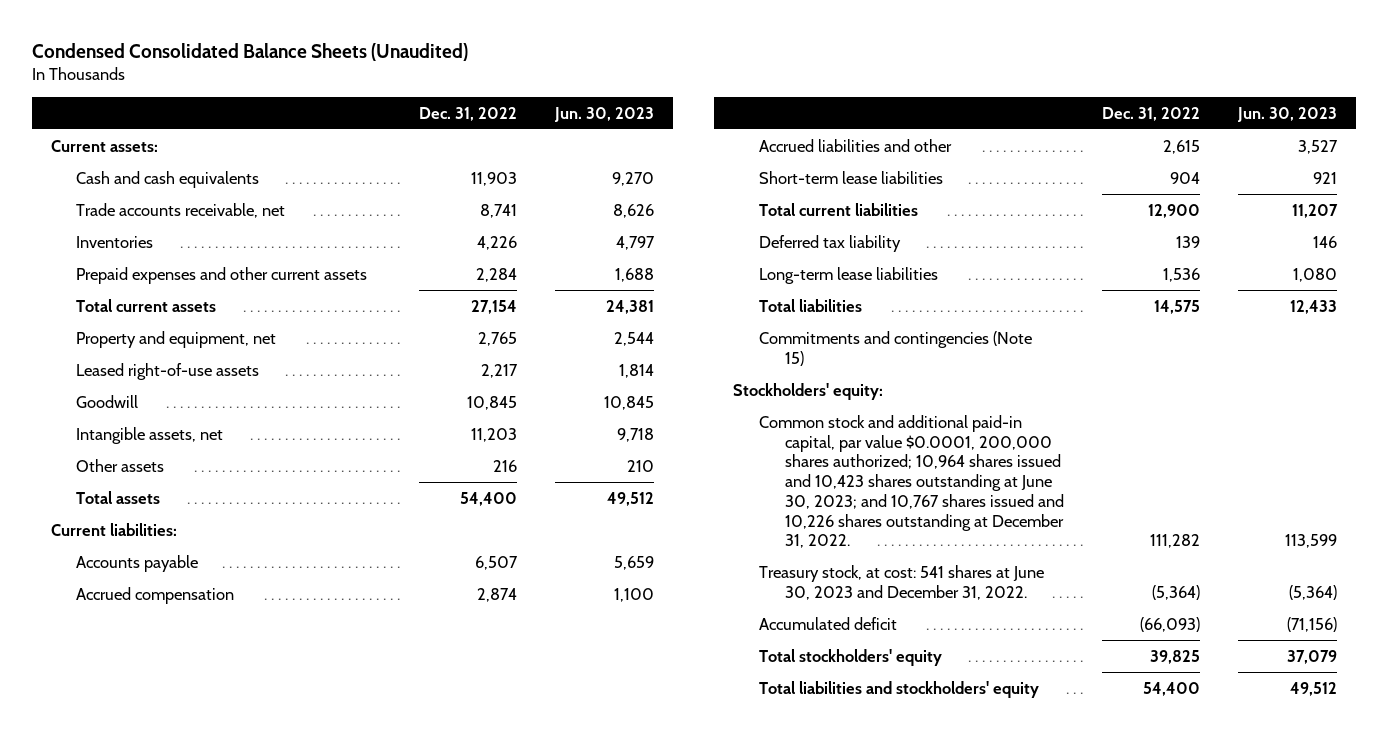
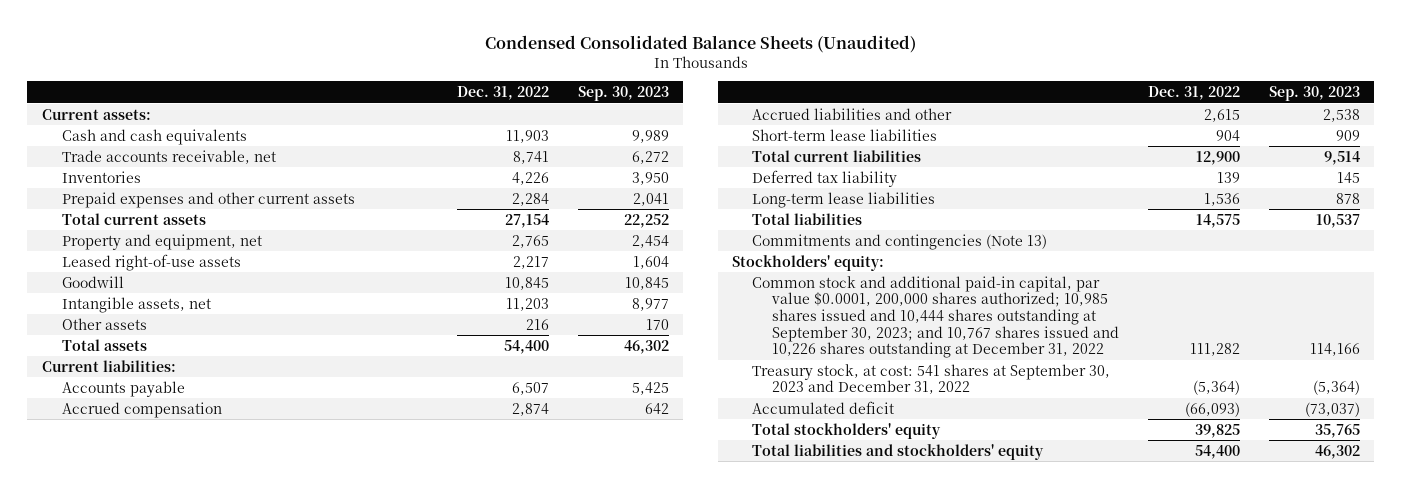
[553,106,654,122] Jun. 30, 2023 -> none
none -> [577,86,669,102] Sep. 30, 2023
[759,330,1033,366] Commitments and contingencies (Note 15) -> [752,233,1048,250] Commitments and contingencies (Note 13)
[759,414,1064,549] Common stock and additional paid-in capital, par value $0.0001, 200,000 shares authorized; 10,964 shares issued and 10,423 shares outstanding at June 30, 2023; and 10,767 shares issued and 10,226 shares outstanding at December 31, 2022. -> [752,275,1119,359] Common stock and additional paid-in capital, par value $0.0001, 200,000 shares authorized; 10,985 shares issued and 10,444 shares outstanding at September 30, 2023; and 10,767 shares issued and 10,226 shares outstanding at December 31, 2022
[759,564,1045,600] Treasury stock, at cost: 541 shares at June 30, 2023 and December 31, 2022. -> [752,363,1111,395] Treasury stock, at cost: 541 shares at September 30, 2023 and December 31, 2022

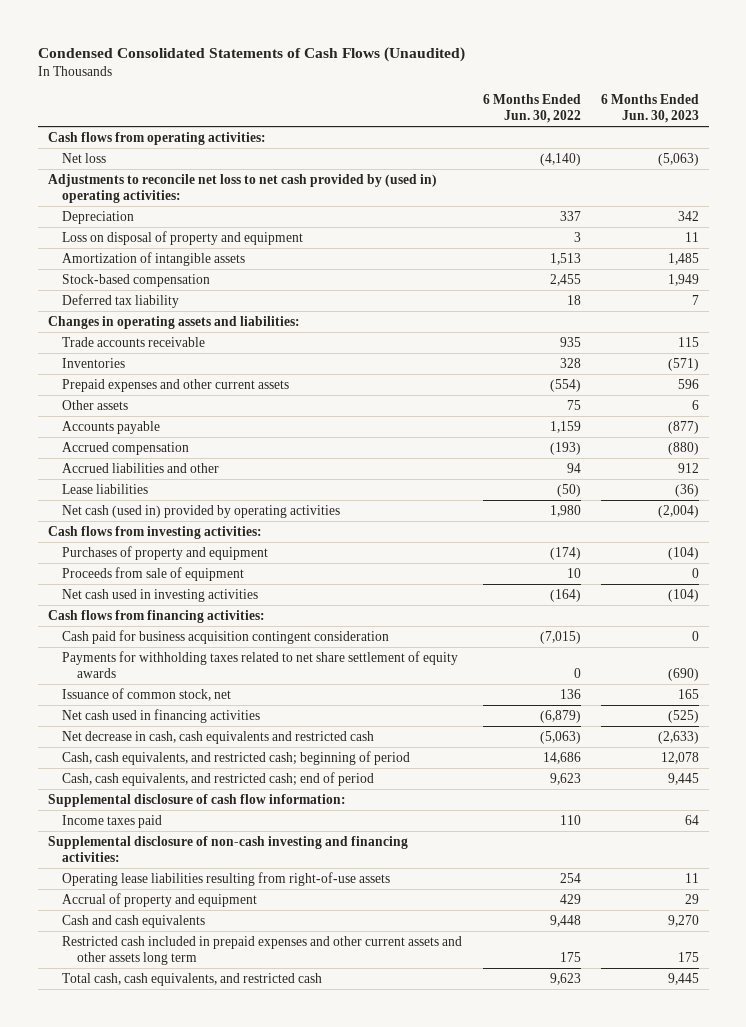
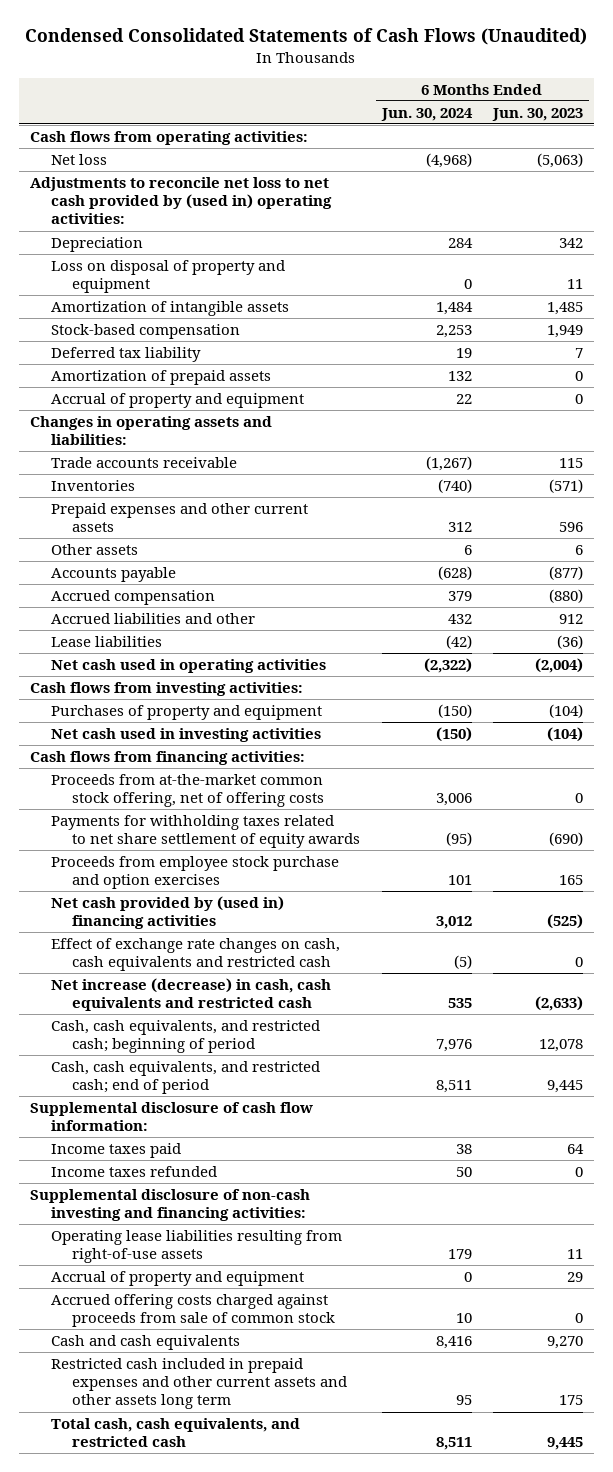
[482,94,581,124] 6 Months Ended Jun. 30, 2022 -> none
none -> [380,107,473,121] Jun. 30, 2024
none -> [50,369,271,385] Amortization of prepaid assets
none -> [50,392,304,408] Accrual of property and equipment
[62,504,341,518] Net cash (used in) provided by operating activities -> [50,658,326,673] Net cash used in operating activities
[62,566,245,581] Proceeds from sale of equipment -> none
[62,629,390,644] Cash paid for business acquisition contingent consideration -> none
none -> [50,773,324,808] Proceeds from at-the-market common stock offering, net of offering costs
[62,687,232,701] Issuance of common stock, net -> [50,855,339,890] Proceeds from employee stock purchase and option exercises
[62,708,261,723] Net cash used in financing activities -> [50,895,284,930] Net cash provided by (used in) financing activities
none -> [50,937,340,972] Effect of exchange rate changes on cash, cash equivalents and restricted cash
[62,730,375,744] Net decrease in cash, cash equivalents and restricted cash -> [50,977,331,1012] Net increase (decrease) in cash, cash equivalents and restricted cash
none -> [50,1165,217,1177] Income taxes refunded
none -> [50,1293,335,1328] Accrued offering costs charged against proceeds from sale of common stock

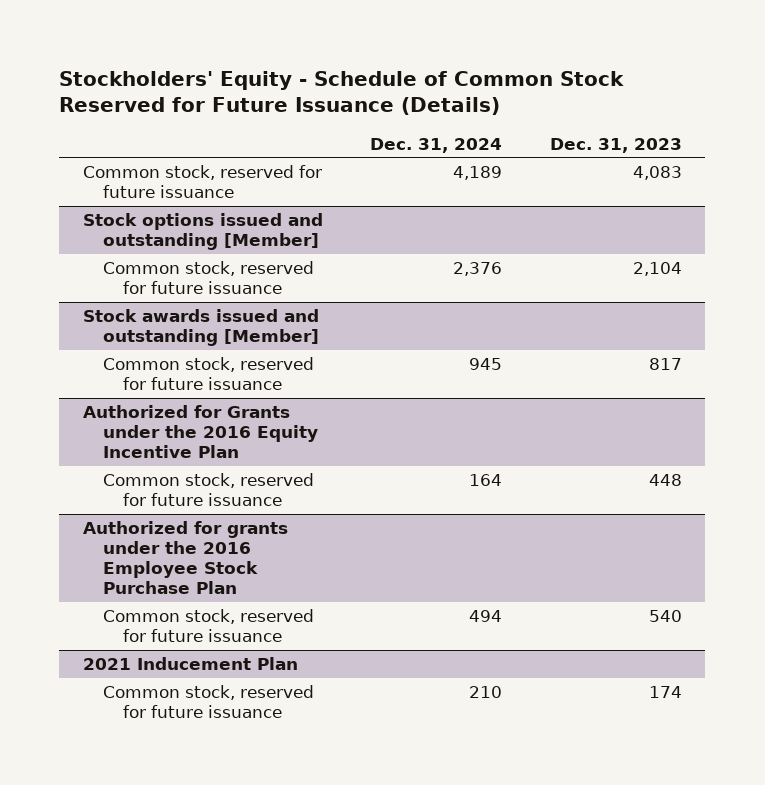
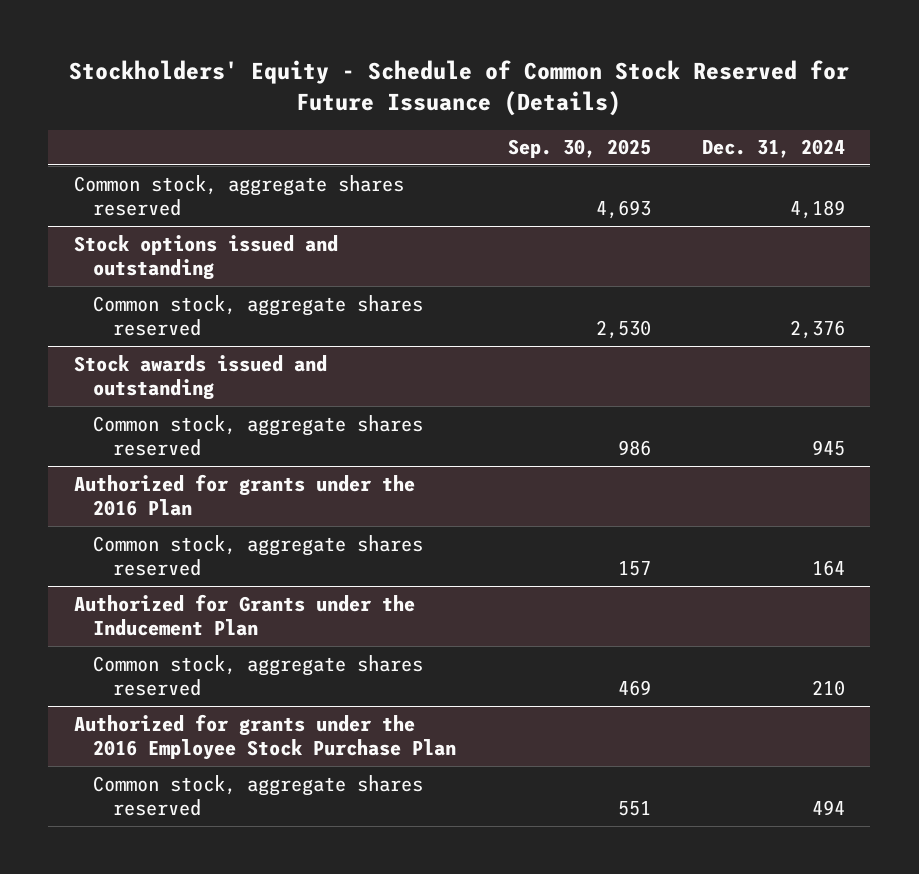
[549,137,682,153] Dec. 31, 2023 -> none
none -> [507,139,651,159] Sep. 30, 2025
[82,165,322,199] Common stock, reserved for future issuance -> [74,174,405,217] Common stock, aggregate shares reserved
[82,213,323,251] Stock options issued and outstanding [Member] -> [74,234,339,281] Stock options issued and outstanding
[102,261,314,295] Common stock, reserved for future issuance -> [93,294,424,337] Common stock, aggregate shares reserved
[82,309,319,347] Stock awards issued and outstanding [Member] -> [74,354,328,401] Stock awards issued and outstanding
[102,357,314,391] Common stock, reserved for future issuance -> [93,414,424,457] Common stock, aggregate shares reserved
[82,405,318,459] Authorized for Grants under the 2016 Equity Incentive Plan -> [74,473,416,517] Authorized for grants under the 2016 Plan
[102,473,314,507] Common stock, reserved for future issuance -> [93,534,424,577] Common stock, aggregate shares reserved
none -> [74,593,416,637] Authorized for Grants under the Inducement Plan
none -> [93,654,424,697] Common stock, aggregate shares reserved
[82,657,298,671] 2021 Inducement Plan -> none
[102,685,314,719] Common stock, reserved for future issuance -> none
[102,609,314,643] Common stock, reserved for future issuance -> [93,774,424,817] Common stock, aggregate shares reserved

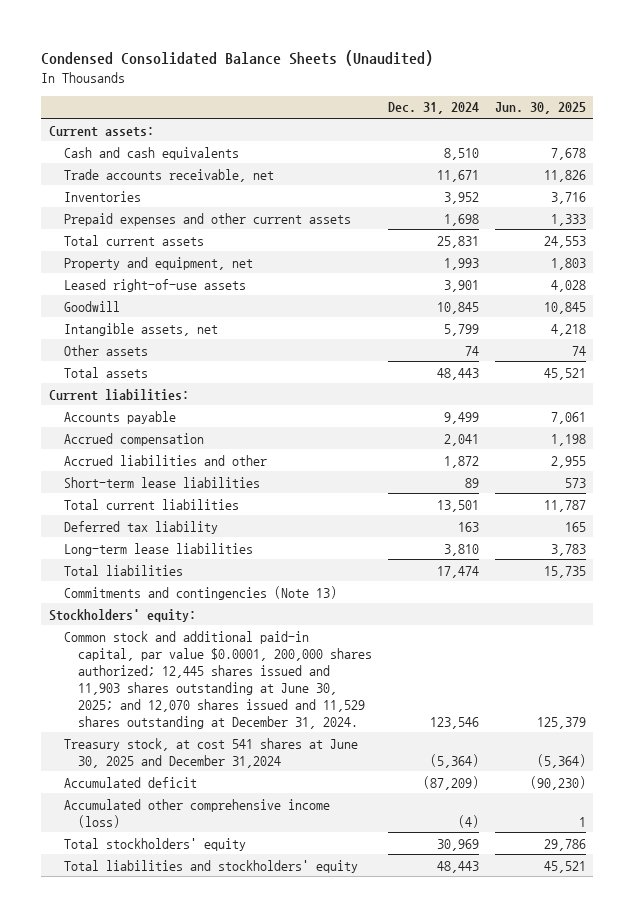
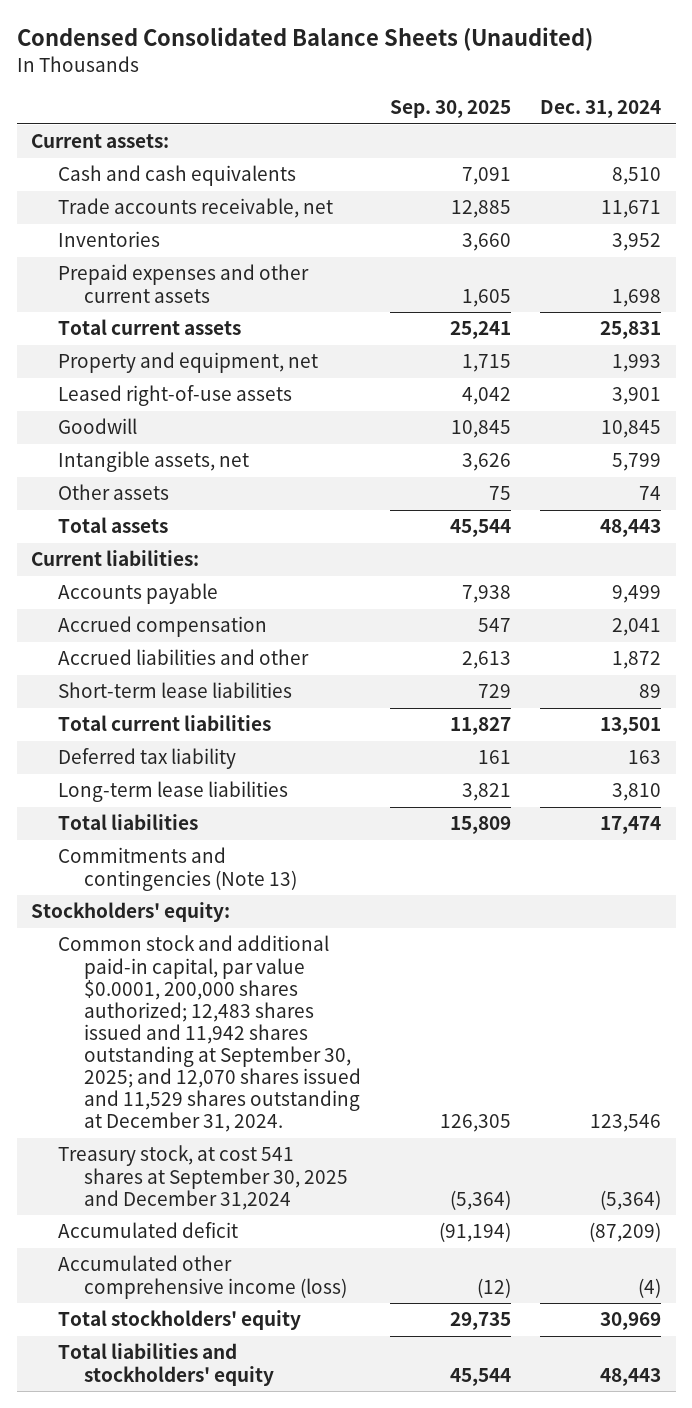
[494,102,586,115] Jun. 30, 2025 -> none
none -> [390,100,512,119] Sep. 30, 2025
[63,630,373,729] Common stock and additional paid-in capital, par value $0.0001, 200,000 shares authorized; 12,445 shares issued and 11,903 shares outstanding at June 30, 2025; and 12,070 shares issued and 11,529 shares outstanding at December 31, 2024. -> [57,935,361,1133] Common stock and additional paid-in capital, par value $0.0001, 200,000 shares authorized; 12,483 shares issued and 11,942 shares outstanding at September 30, 2025; and 12,070 shares issued and 11,529 shares outstanding at December 31, 2024.
[63,737,358,768] Treasury stock, at cost 541 shares at June 30, 2025 and December 31,2024 -> [57,1145,348,1210] Treasury stock, at cost 541 shares at September 30, 2025 and December 31,2024

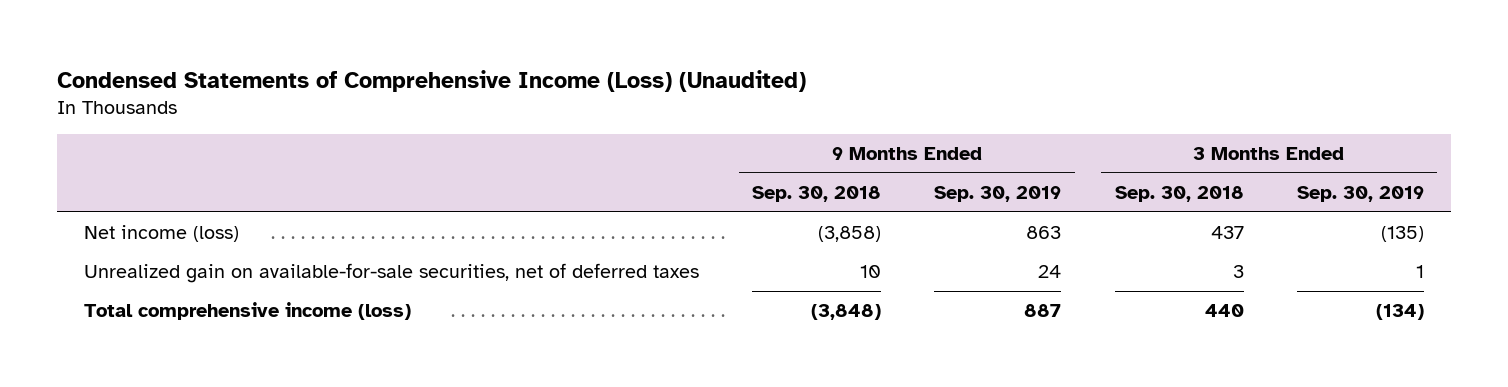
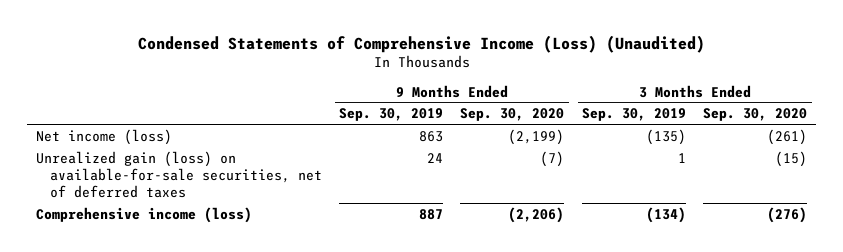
[752,185,882,202] Sep. 30, 2018 -> none
[1114,185,1244,202] Sep. 30, 2018 -> none
none -> [460,108,565,122] Sep. 30, 2020
none -> [703,108,808,122] Sep. 30, 2020
[83,263,699,284] Unrealized gain on available-for-sale securities, net of deferred taxes -> [35,150,322,199] Unrealized gain (loss) on available-for-sale securities, net of deferred taxes
[83,302,411,321] Total comprehensive income (loss) -> [35,206,252,223] Comprehensive income (loss)

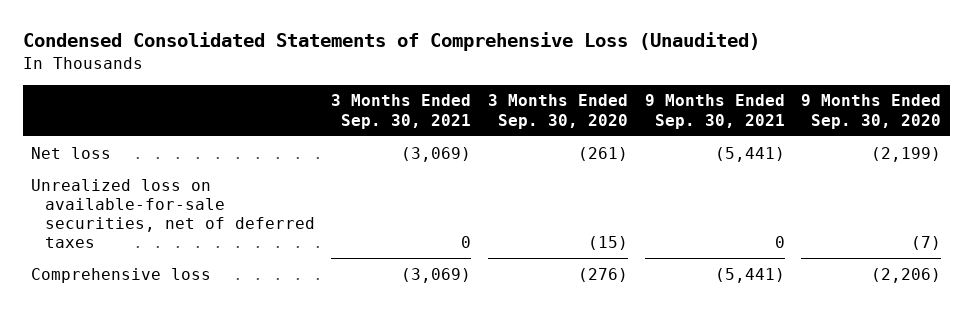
[137,34,705,53] Condensed Statements of Comprehensive Income (Loss) (Unaudited) -> [22,32,760,52] Condensed Consolidated Statements of Comprehensive Loss (Unaudited)
[338,108,443,122] Sep. 30, 2019 -> none
[581,108,686,122] Sep. 30, 2019 -> none
none -> [331,94,472,129] 3 Months Ended Sep. 30, 2021
none -> [644,94,785,129] 9 Months Ended Sep. 30, 2021
[35,128,172,145] Net income (loss) -> [30,146,111,159] Net loss
[35,150,322,199] Unrealized gain (loss) on available-for-sale securities, net of deferred taxes -> [30,178,315,249] Unrealized loss on available-for-sale securities, net of deferred taxes
[35,206,252,223] Comprehensive income (loss) -> [30,267,211,283] Comprehensive loss

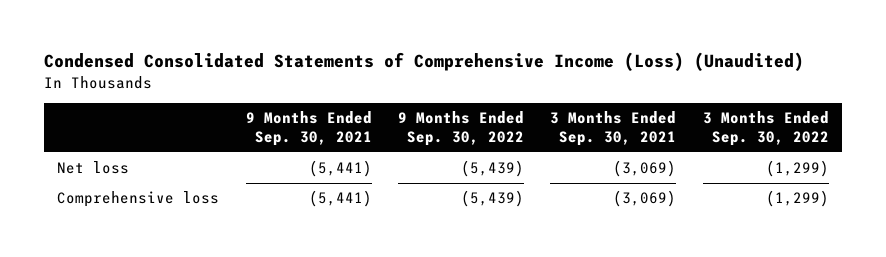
[22,32,760,52] Condensed Consolidated Statements of Comprehensive Loss (Unaudited) -> [44,52,805,72] Condensed Consolidated Statements of Comprehensive Income (Loss) (Unaudited)
[488,94,629,129] 3 Months Ended Sep. 30, 2020 -> none
[801,94,942,129] 9 Months Ended Sep. 30, 2020 -> none
none -> [397,111,524,146] 9 Months Ended Sep. 30, 2022
none -> [702,111,829,146] 3 Months Ended Sep. 30, 2022
[30,178,315,249] Unrealized loss on available-for-sale securities, net of deferred taxes -> none

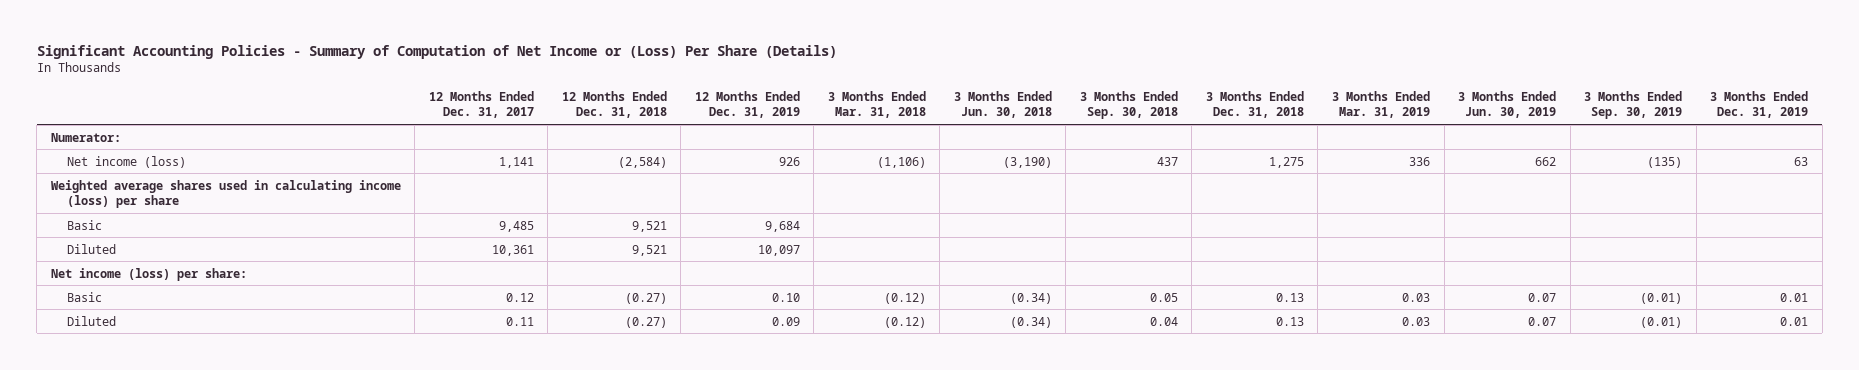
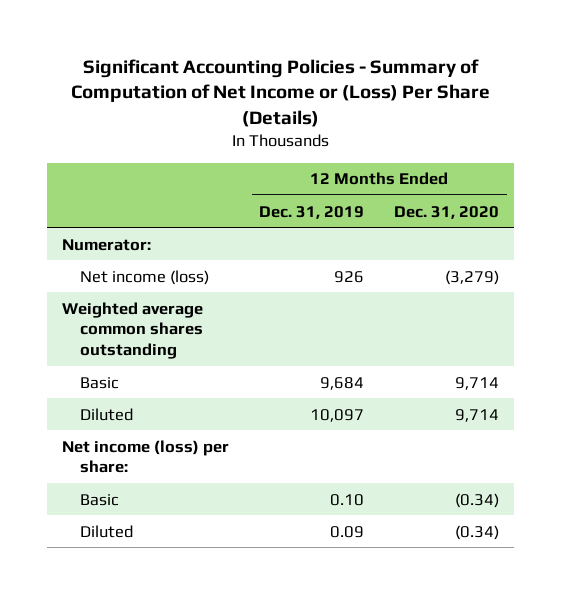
[428,90,534,119] 12 Months Ended Dec. 31, 2017 -> none
[561,90,667,119] 12 Months Ended Dec. 31, 2018 -> none
[827,90,926,119] 3 Months Ended Mar. 31, 2018 -> none
[953,90,1052,119] 3 Months Ended Jun. 30, 2018 -> none
[1079,90,1178,120] 3 Months Ended Sep. 30, 2018 -> none
[1205,90,1304,119] 3 Months Ended Dec. 31, 2018 -> none
[1331,90,1430,119] 3 Months Ended Mar. 31, 2019 -> none
[1458,90,1557,119] 3 Months Ended Jun. 30, 2019 -> none
[1584,90,1683,120] 3 Months Ended Sep. 30, 2019 -> none
[1710,90,1809,119] 3 Months Ended Dec. 31, 2019 -> none
none -> [394,205,500,219] Dec. 31, 2020
[50,179,401,209] Weighted average shares used in calculating income (loss) per share -> [62,301,204,359] Weighted average common shares outstanding

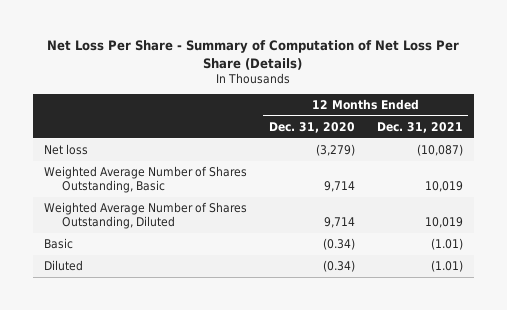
[70,58,490,127] Significant Accounting Policies - Summary of Computation of Net Income or (Loss) Per Share (Details) -> [47,40,460,70] Net Loss Per Share - Summary of Computation of Net Loss Per Share (Details)
[259,205,365,219] Dec. 31, 2019 -> none
none -> [376,121,463,133] Dec. 31, 2021
[62,238,152,251] Numerator: -> none
[62,301,204,359] Weighted average common shares outstanding -> none
[62,439,230,474] Net income (loss) per share: -> none
[80,269,210,285] Net income (loss) -> [43,143,88,155] Net loss
[80,376,120,389] Basic -> [43,165,247,194] Weighted Average Number of Shares Outstanding, Basic
[80,407,134,421] Diluted -> [43,201,247,230] Weighted Average Number of Shares Outstanding, Diluted

